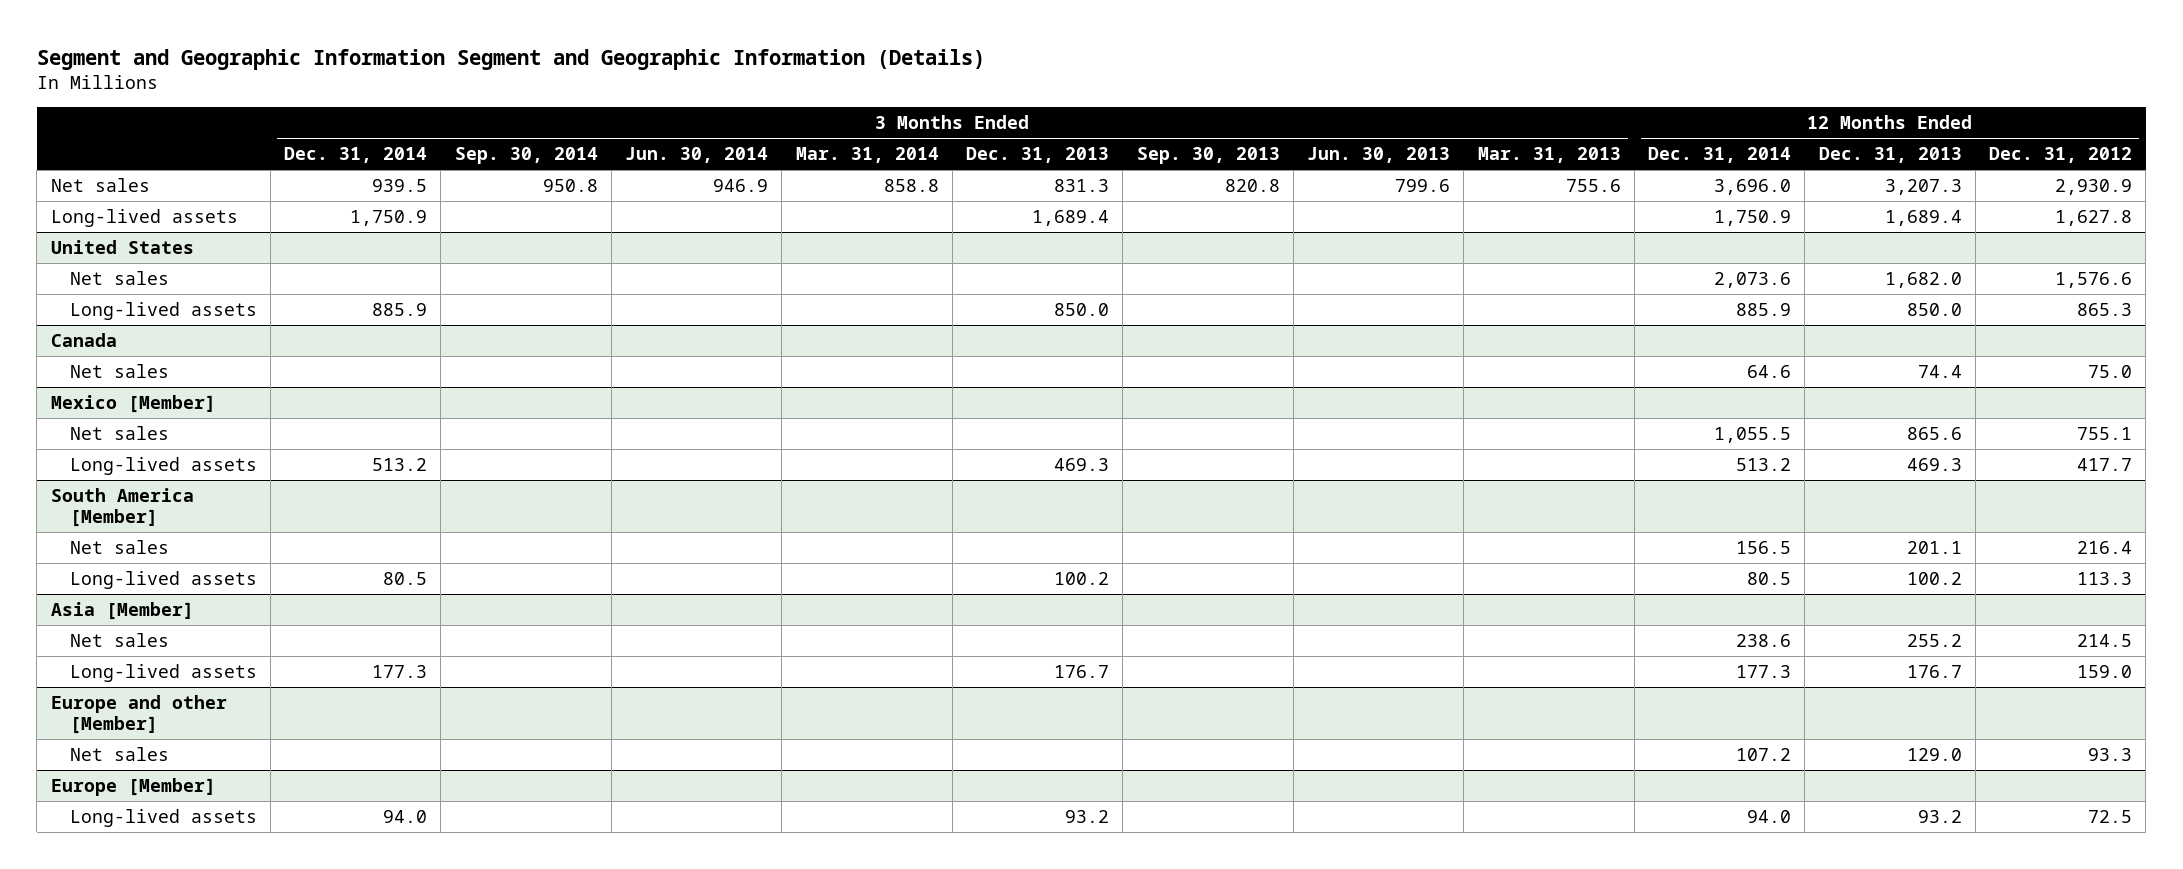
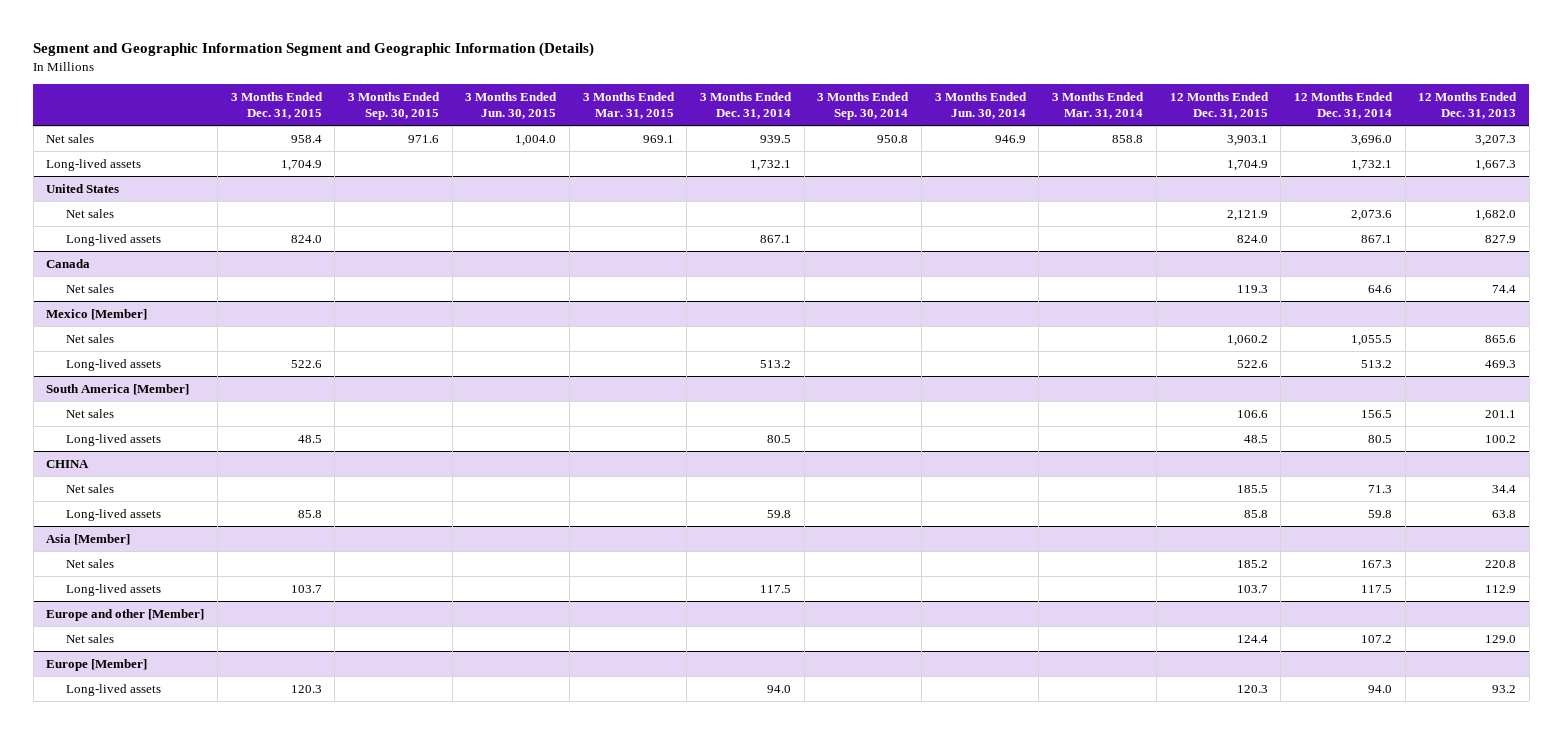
[966,147,1110,164] Dec. 31, 2013 -> none
[1136,147,1280,165] Sep. 30, 2013 -> none
[1307,147,1451,164] Jun. 30, 2013 -> none
[1477,147,1621,164] Mar. 31, 2013 -> none
[1989,147,2133,164] Dec. 31, 2012 -> none
none -> [230,92,323,120] 3 Months Ended Dec. 31, 2015
none -> [347,92,440,121] 3 Months Ended Sep. 30, 2015
none -> [465,92,558,120] 3 Months Ended Jun. 30, 2015
none -> [582,92,675,120] 3 Months Ended Mar. 31, 2015
none -> [1169,92,1269,120] 12 Months Ended Dec. 31, 2015
[350,209,428,226] 1,750.9 -> [750,159,792,171] 1,732.1
[1714,209,1792,226] 1,750.9 -> [1350,159,1392,171] 1,732.1
[1884,209,1962,226] 1,689.4 -> [1475,159,1517,171] 1,667.3
[372,302,428,316] 885.9 -> [760,234,792,243] 867.1
[1736,302,1792,316] 885.9 -> [1360,234,1392,243] 867.1
[1906,302,1962,316] 850.0 -> [1485,234,1517,243] 827.9
none -> [46,459,90,468] CHINA
none -> [65,483,114,493] Net sales
none -> [65,508,161,521] Long-lived assets
[1736,633,1792,647] 238.6 -> [1360,559,1392,568] 167.3
[1906,633,1962,647] 255.2 -> [1485,559,1517,568] 220.8
[372,664,428,678] 177.3 -> [760,584,792,593] 117.5
[1736,664,1792,678] 177.3 -> [1360,584,1392,593] 117.5
[1906,664,1962,678] 176.7 -> [1485,584,1517,593] 112.9

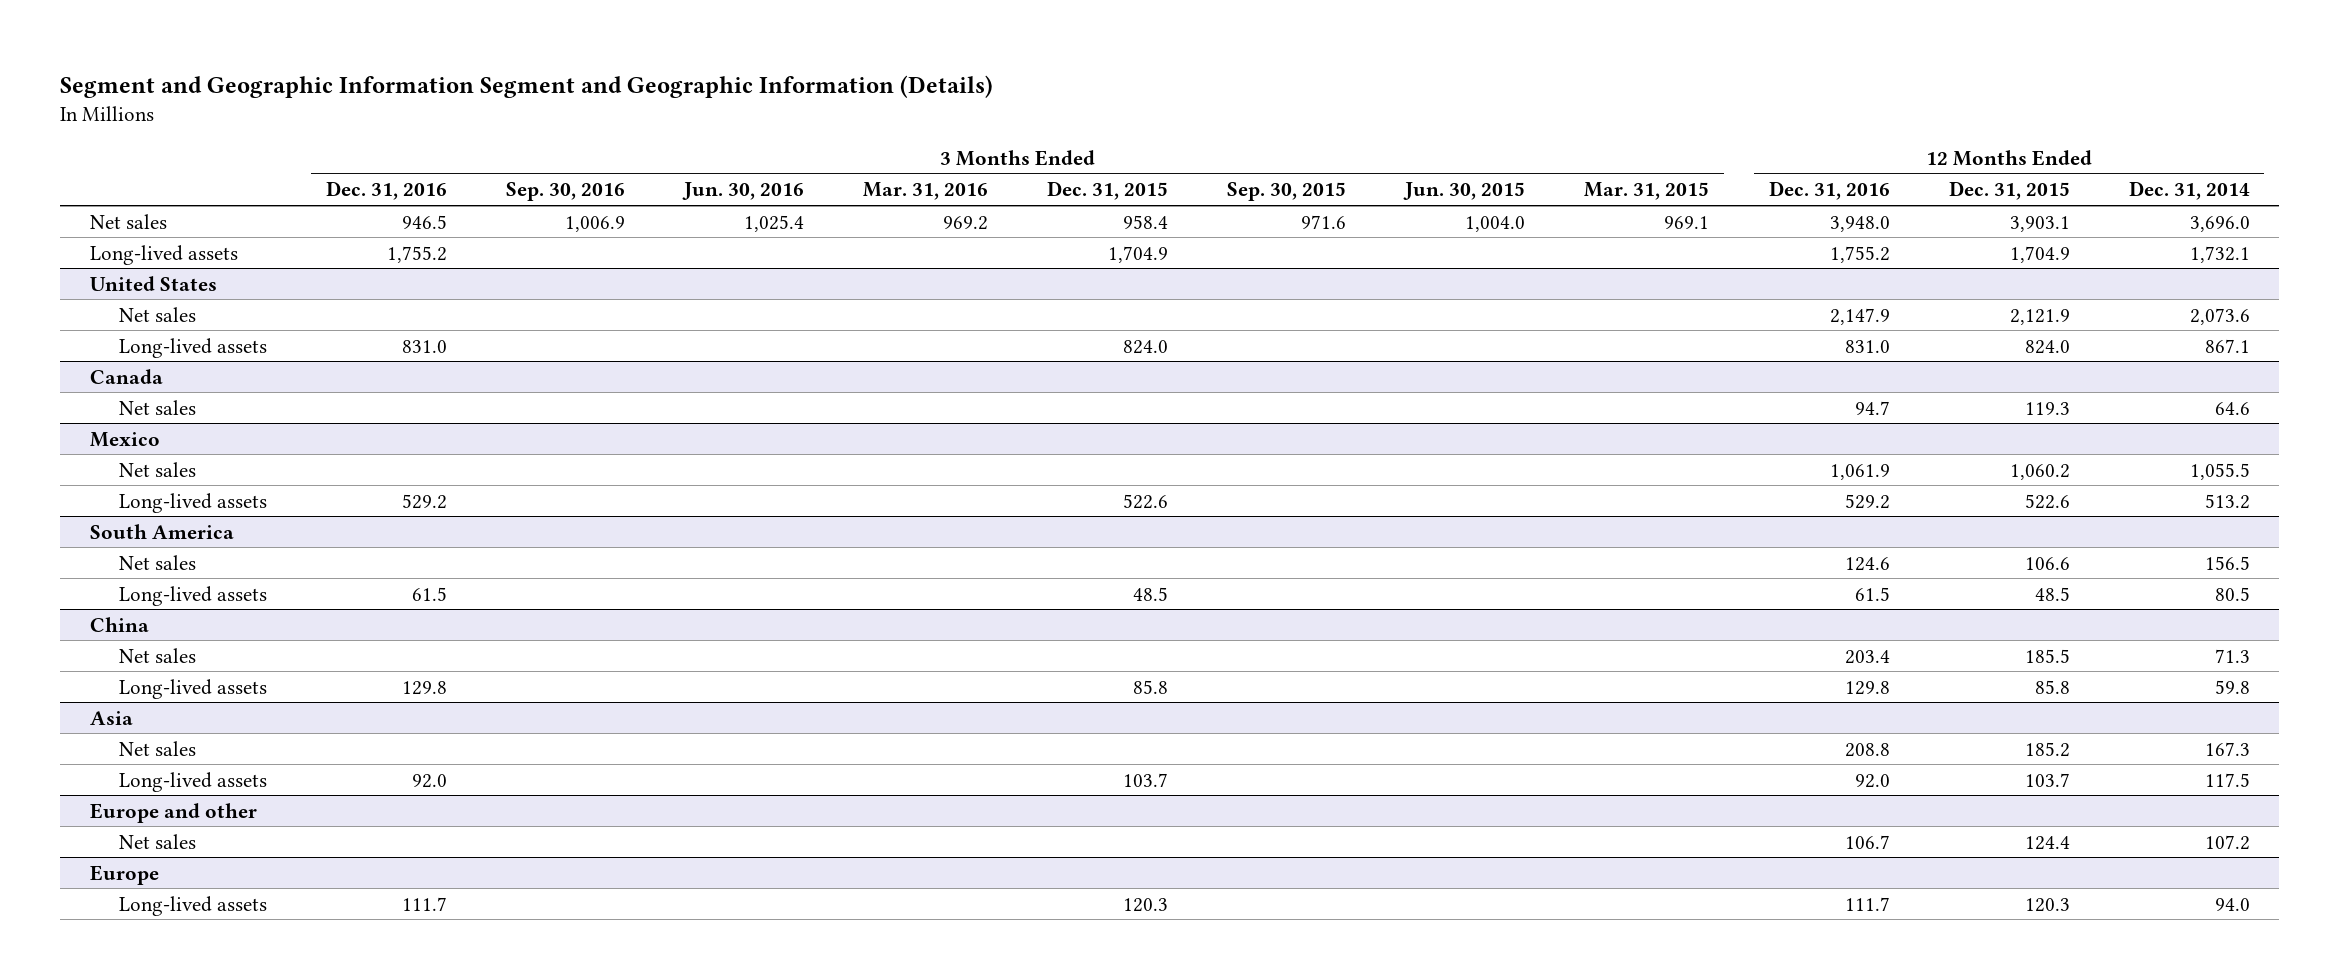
[700,92,793,120] 3 Months Ended Dec. 31, 2014 -> none
[817,92,910,121] 3 Months Ended Sep. 30, 2014 -> none
[934,92,1027,120] 3 Months Ended Jun. 30, 2014 -> none
[1052,92,1145,120] 3 Months Ended Mar. 31, 2014 -> none
[1418,92,1518,120] 12 Months Ended Dec. 31, 2013 -> none
none -> [326,181,448,201] Dec. 31, 2016
none -> [506,182,626,202] Sep. 30, 2016
none -> [682,182,805,201] Jun. 30, 2016
none -> [863,182,989,201] Mar. 31, 2016
none -> [1768,181,1890,201] Dec. 31, 2016
[46,308,148,320] Mexico [Member] -> [90,431,161,447] Mexico
[46,383,190,395] South America [Member] -> [90,523,235,539] South America
[46,459,90,468] CHINA -> [90,616,150,632] China
[46,533,131,545] Asia [Member] -> [90,710,134,725] Asia
[46,608,205,621] Europe and other [Member] -> [90,802,258,823] Europe and other
[46,658,148,671] Europe [Member] -> [90,864,160,885] Europe

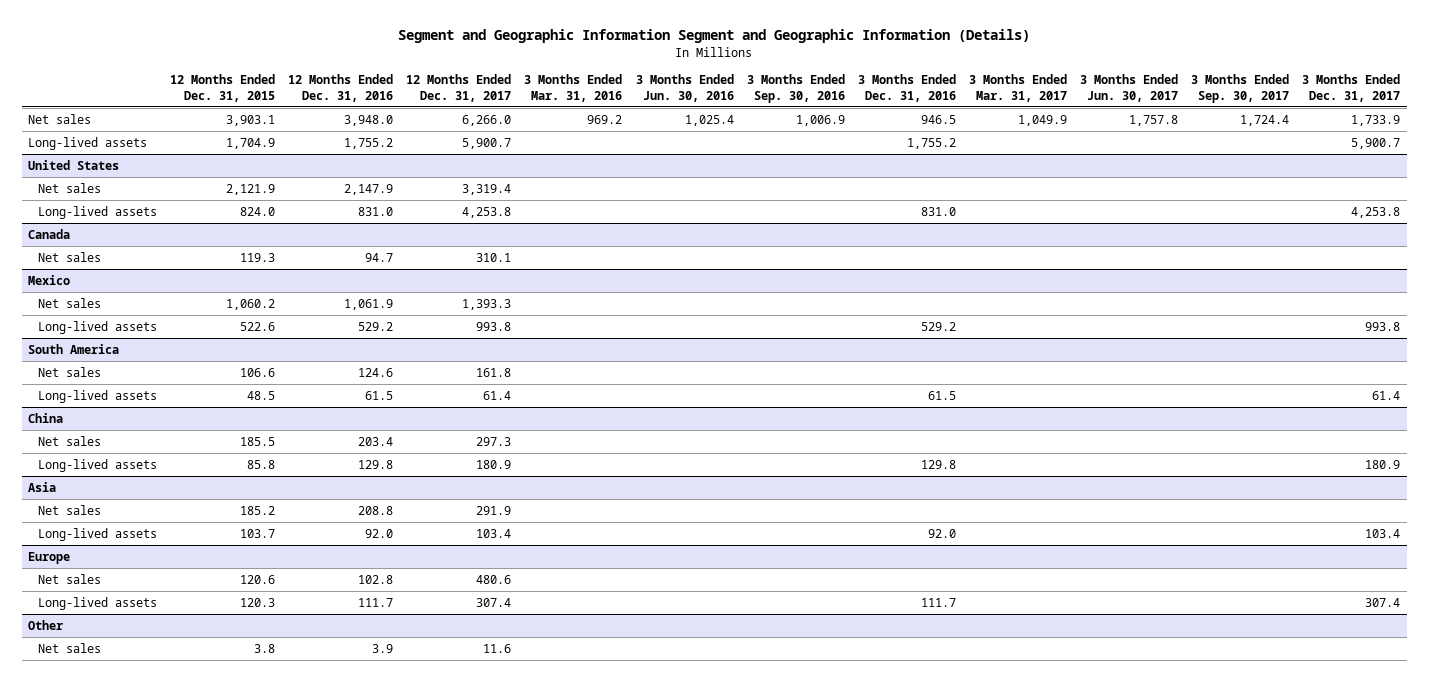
[1047,181,1169,201] Dec. 31, 2015 -> none
[1227,182,1347,202] Sep. 30, 2015 -> none
[1403,182,1526,201] Jun. 30, 2015 -> none
[1584,182,1710,201] Mar. 31, 2015 -> none
[2128,181,2250,201] Dec. 31, 2014 -> none
none -> [406,74,512,102] 12 Months Ended Dec. 31, 2017
none -> [968,74,1067,102] 3 Months Ended Mar. 31, 2017
none -> [1080,74,1179,102] 3 Months Ended Jun. 30, 2017
none -> [1191,74,1290,103] 3 Months Ended Sep. 30, 2017
none -> [1302,74,1401,102] 3 Months Ended Dec. 31, 2017
[90,802,258,823] Europe and other -> none
[119,833,197,849] Net sales -> none
none -> [37,573,101,584] Net sales
none -> [28,619,64,630] Other
none -> [37,642,101,653] Net sales

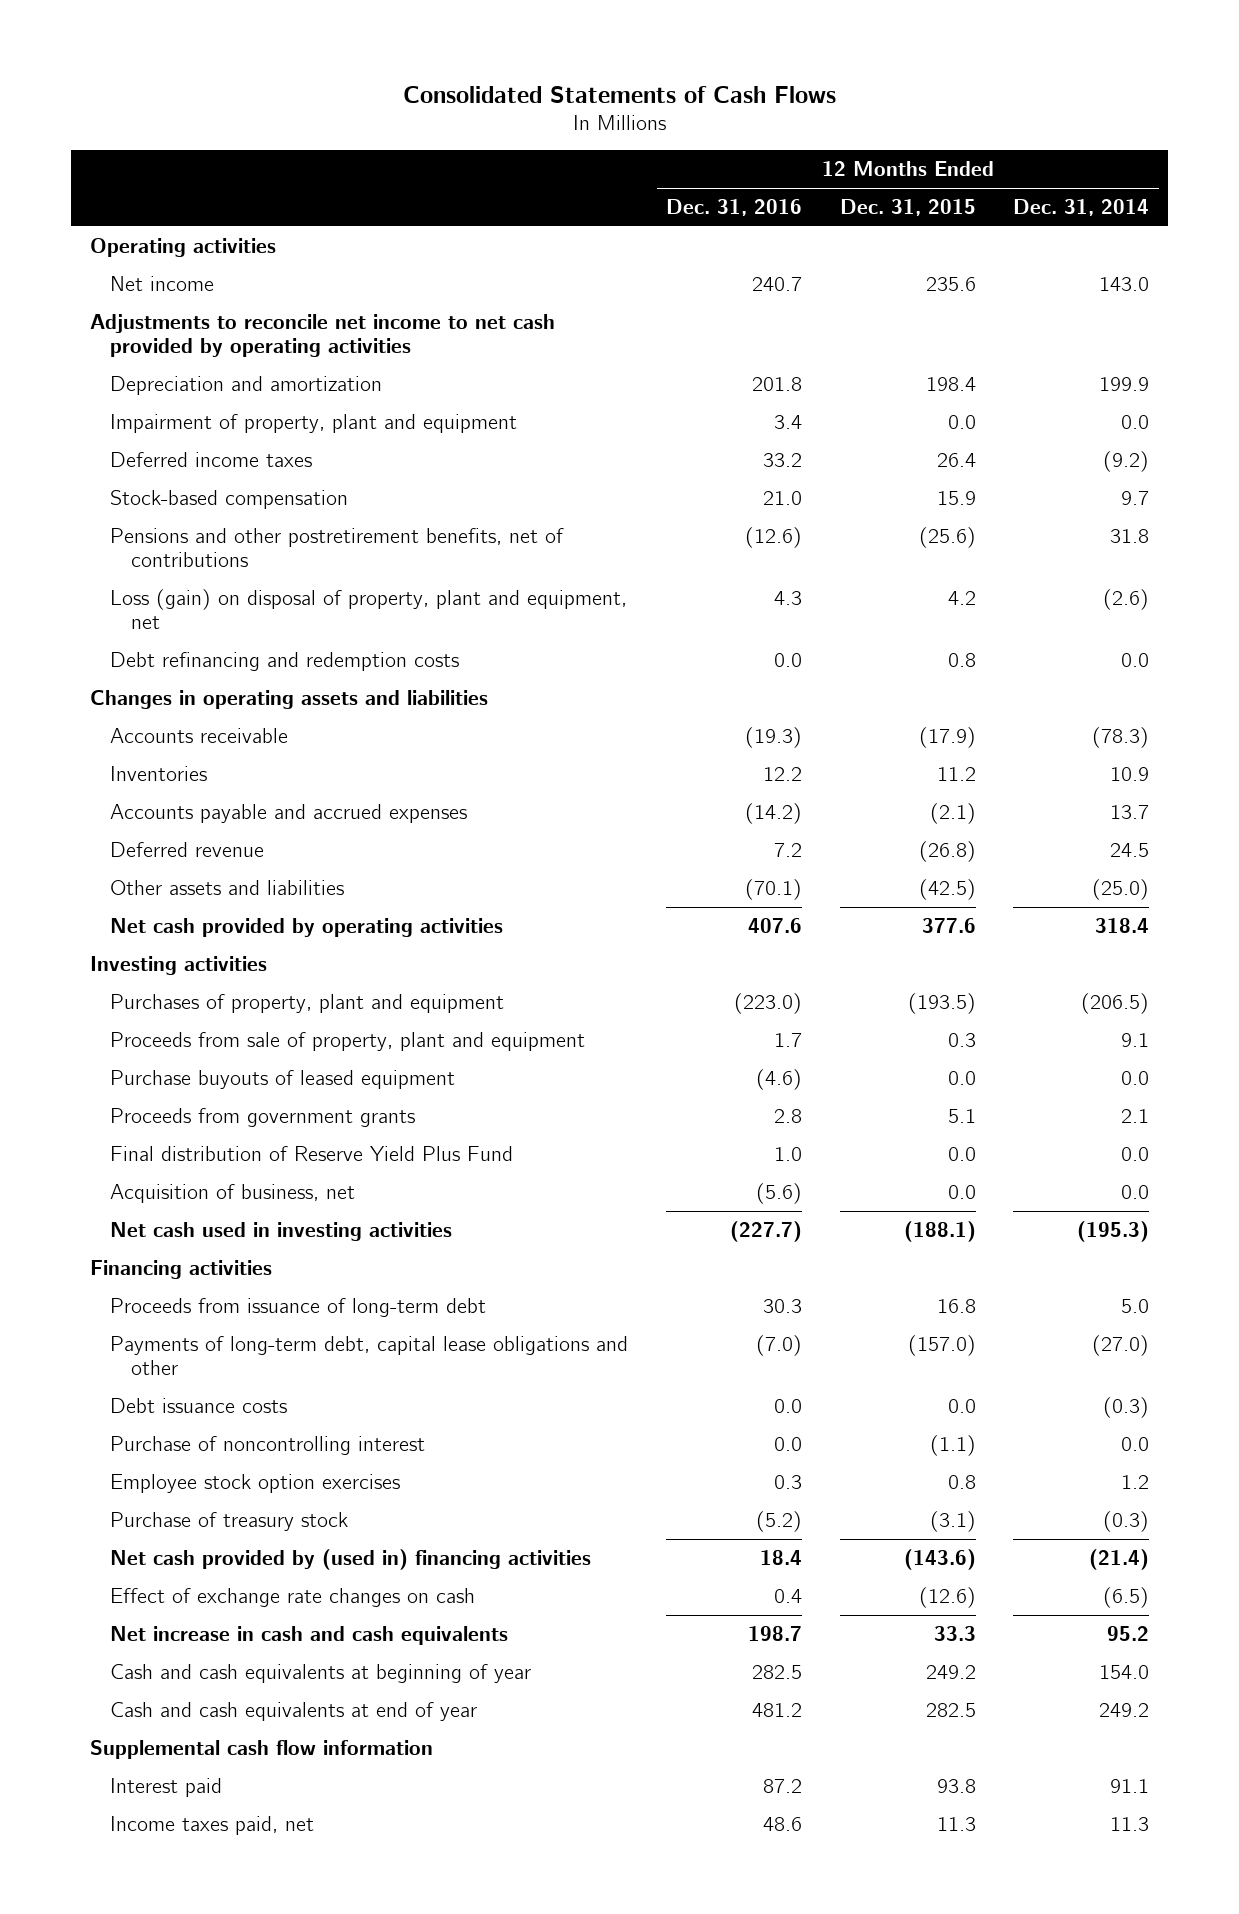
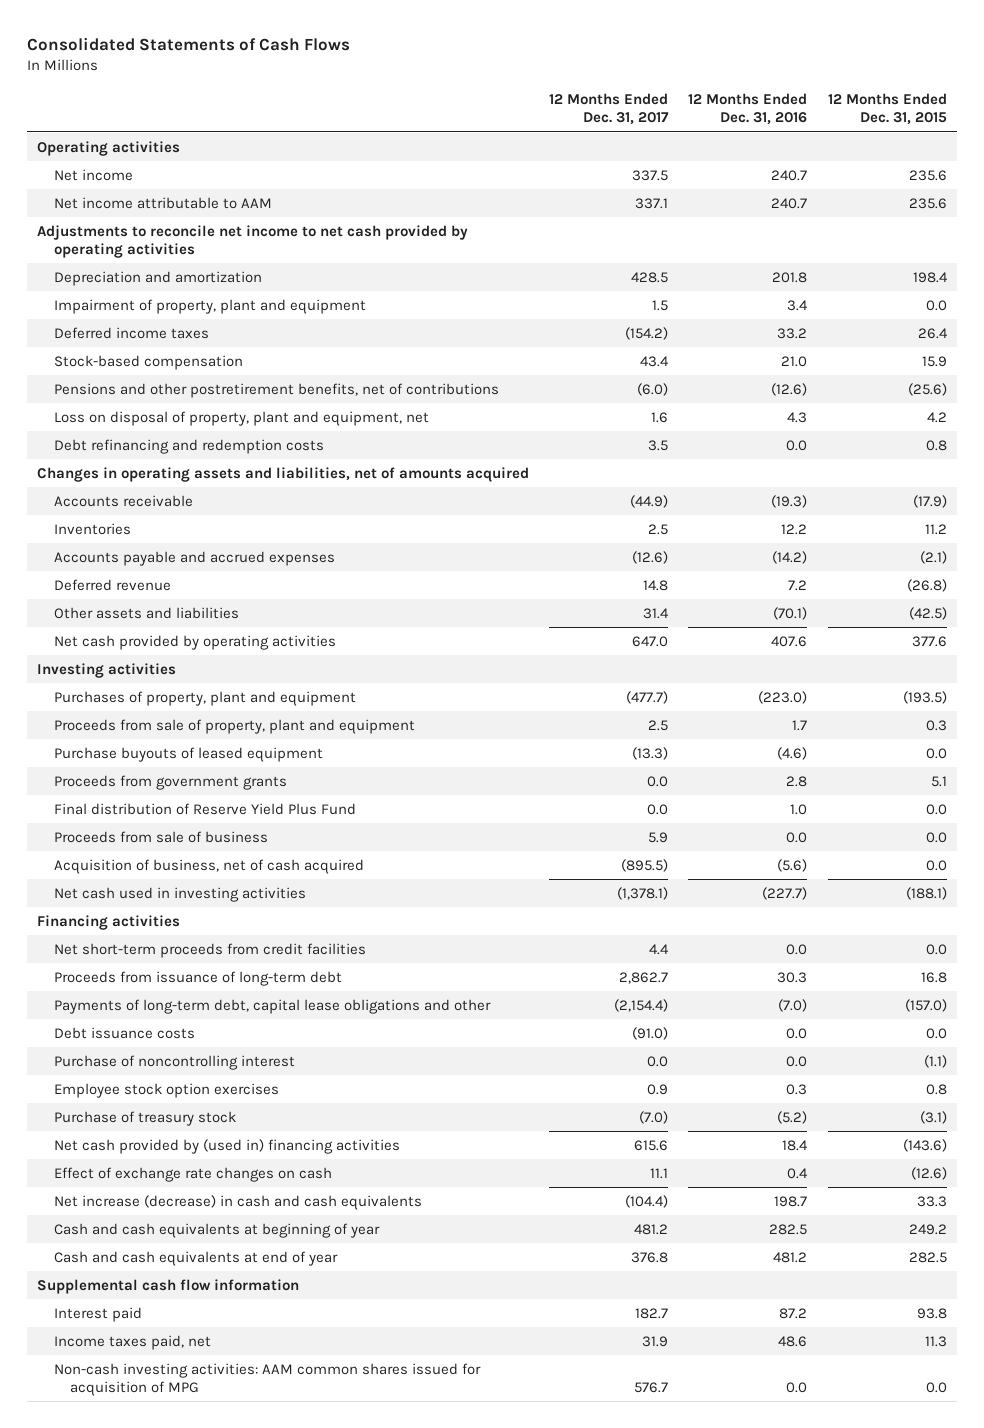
[1013,199,1150,217] Dec. 31, 2014 -> none
none -> [549,92,670,126] 12 Months Ended Dec. 31, 2017
none -> [53,196,272,209] Net income attributable to AAM
[110,588,628,630] Loss (gain) on disposal of property, plant and equipment, net -> [53,410,429,426] Loss on disposal of property, plant and equipment, net
[89,689,488,709] Changes in operating assets and liabilities -> [36,466,529,482] Changes in operating assets and liabilities, net of amounts acquired
none -> [53,830,268,843] Proceeds from sale of business
[110,1183,356,1203] Acquisition of business, net -> [53,858,364,874] Acquisition of business, net of cash acquired
none -> [53,942,366,958] Net short-term proceeds from credit facilities
[110,1625,509,1645] Net increase in cash and cash equivalents -> [53,1194,422,1210] Net increase (decrease) in cash and cash equivalents
none -> [53,1362,481,1397] Non-cash investing activities: AAM common shares issued for acquisition of MPG

